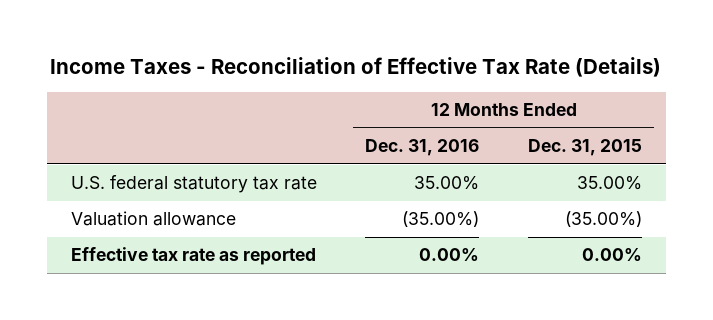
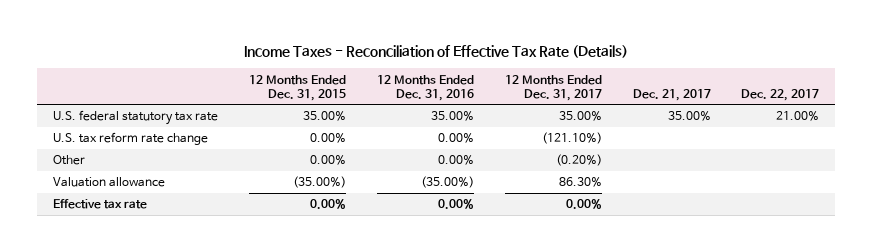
none -> [504,74,602,101] 12 Months Ended Dec. 31, 2017
none -> [632,88,711,101] Dec. 21, 2017
none -> [741,88,820,101] Dec. 22, 2017
none -> [52,132,208,146] U.S. tax reform rate change
none -> [52,155,85,166] Other
[70,247,316,266] Effective tax rate as reported -> [52,199,147,210] Effective tax rate

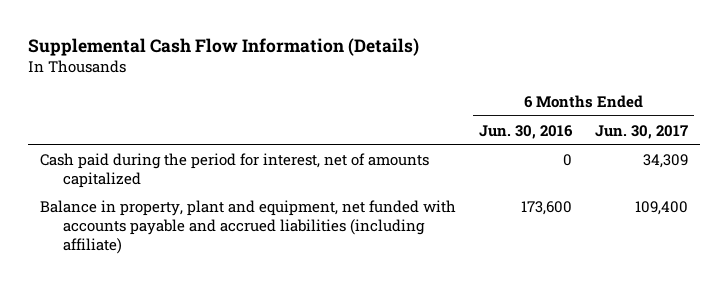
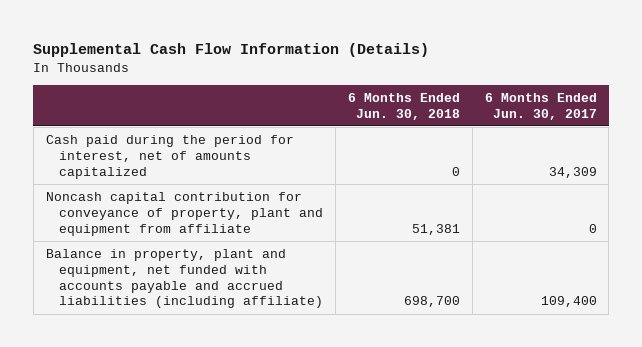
[479,124,574,139] Jun. 30, 2016 -> none
none -> [347,92,460,120] 6 Months Ended Jun. 30, 2018
none -> [45,191,323,236] Noncash capital contribution for conveyance of property, plant and equipment from affiliate

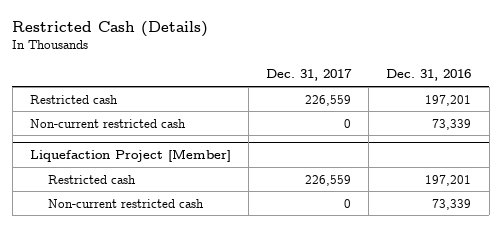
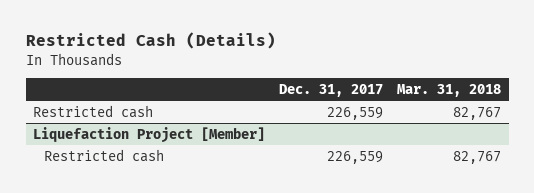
[386,69,472,82] Dec. 31, 2016 -> none
none -> [397,83,502,97] Mar. 31, 2018
[29,118,186,128] Non-current restricted cash -> none
[47,198,204,208] Non-current restricted cash -> none

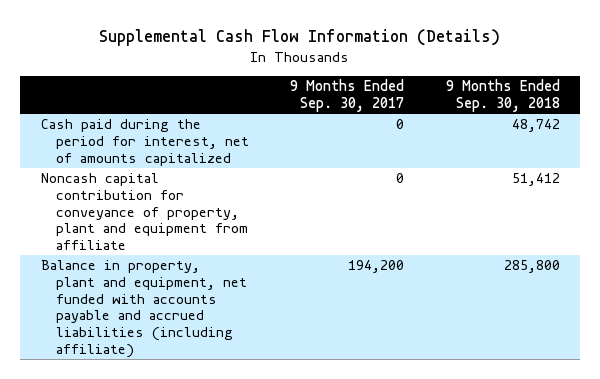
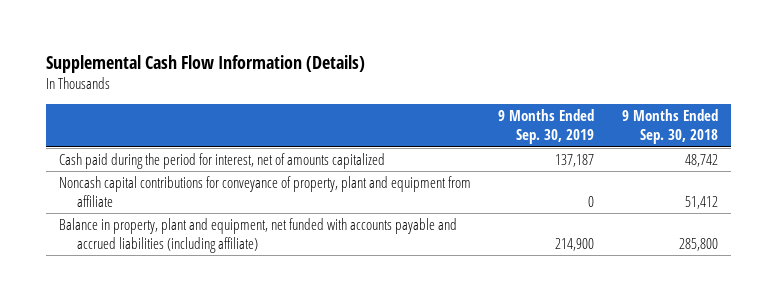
[290,79,405,112] 9 Months Ended Sep. 30, 2017 -> none
none -> [498,109,595,145] 9 Months Ended Sep. 30, 2019
[40,173,249,251] Noncash capital contribution for conveyance of property, plant and equipment from affiliate -> [59,175,472,208] Noncash capital contributions for conveyance of property, plant and equipment from affiliate

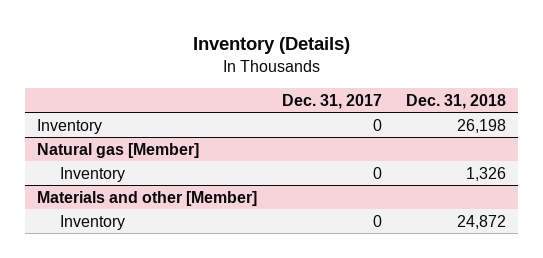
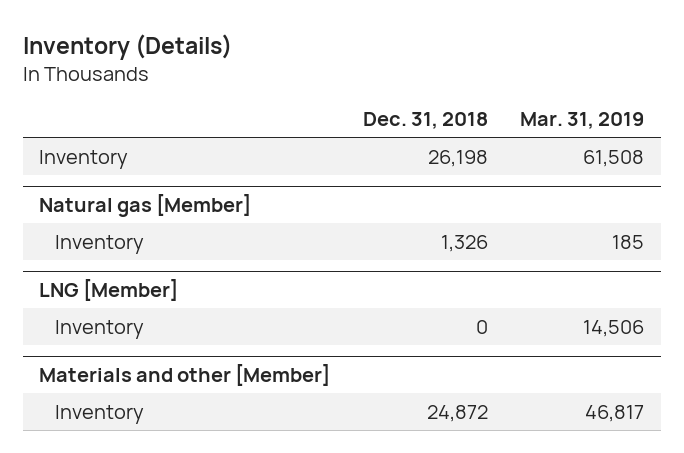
[281,93,382,109] Dec. 31, 2017 -> none
none -> [520,112,645,130] Mar. 31, 2019
none -> [39,279,179,302] LNG [Member]
none -> [55,319,145,339] Inventory

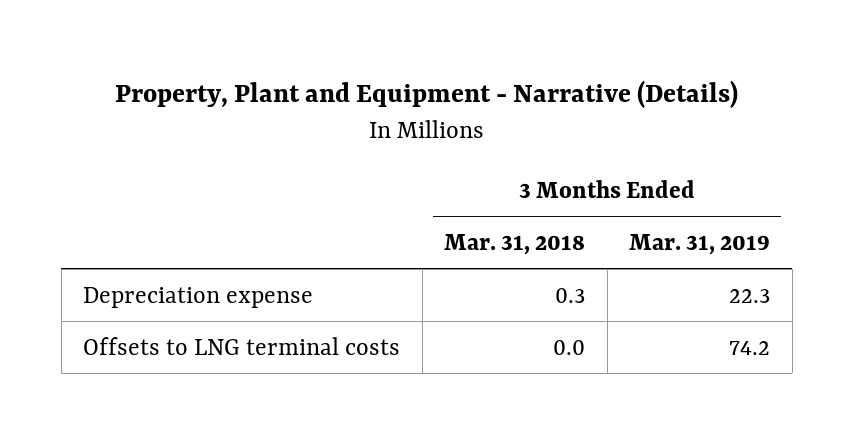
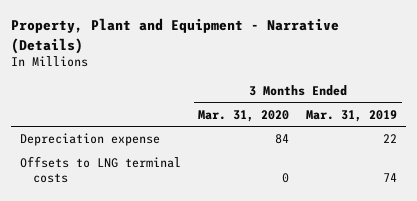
[444,233,586,255] Mar. 31, 2018 -> none
none -> [198,109,290,122] Mar. 31, 2020
[729,288,771,303] 22.3 -> [383,134,398,144] 22
[729,340,771,355] 74.2 -> [383,173,398,183] 74

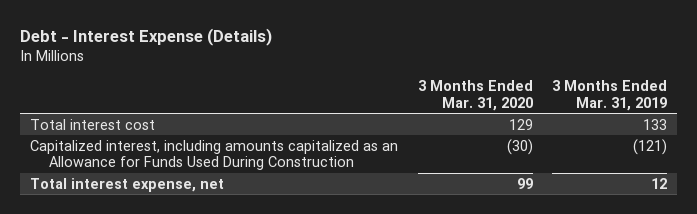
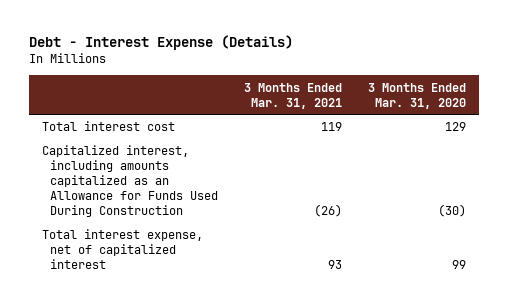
[552,80,668,111] 3 Months Ended Mar. 31, 2019 -> none
none -> [243,82,342,109] 3 Months Ended Mar. 31, 2021
[29,177,224,192] Total interest expense, net -> [41,229,203,270] Total interest expense, net of capitalized interest

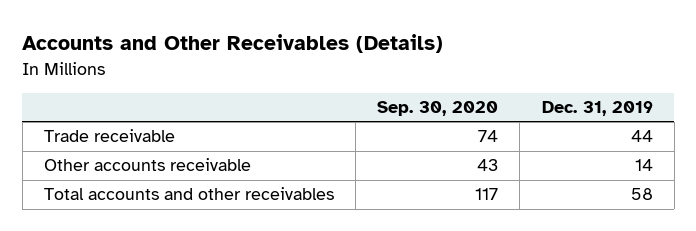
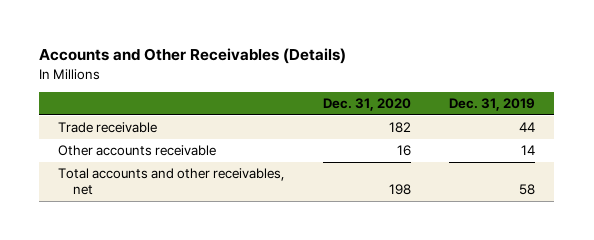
[377,101,499,117] Sep. 30, 2020 -> none
none -> [322,98,411,112] Dec. 31, 2020
[43,187,334,201] Total accounts and other receivables -> [58,168,285,196] Total accounts and other receivables, net

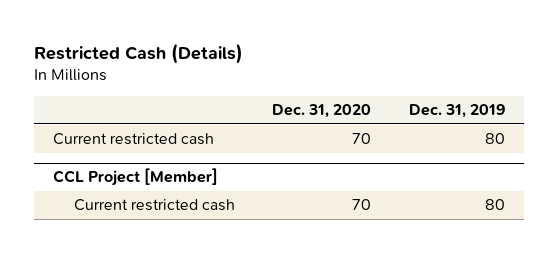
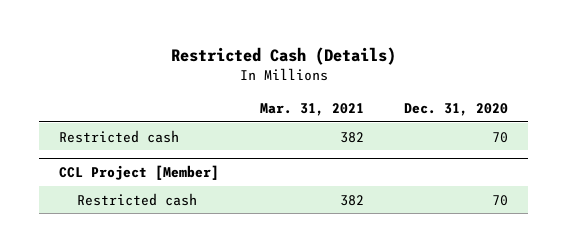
[408,104,505,119] Dec. 31, 2019 -> none
none -> [259,103,364,117] Mar. 31, 2021
[52,133,214,146] Current restricted cash -> [59,129,180,143] Restricted cash
[73,199,235,212] Current restricted cash -> [76,192,197,206] Restricted cash

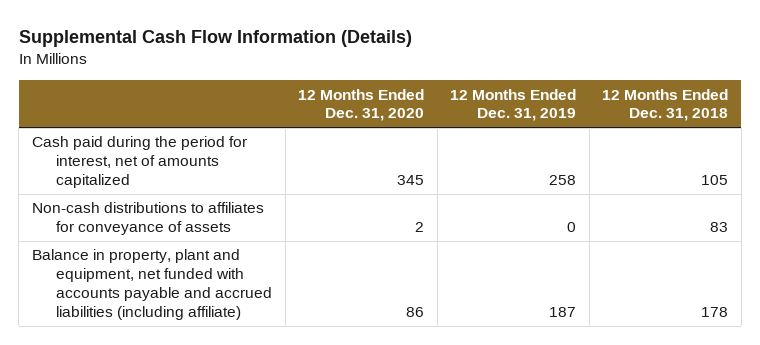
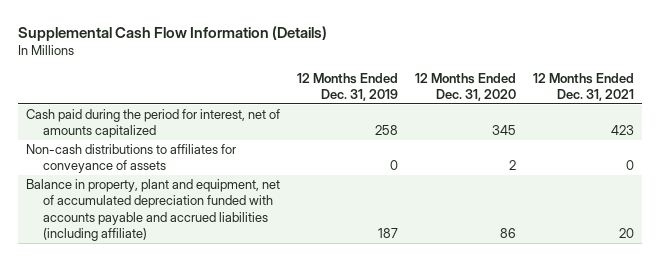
[602,88,729,122] 12 Months Ended Dec. 31, 2018 -> none
none -> [532,72,634,101] 12 Months Ended Dec. 31, 2021
[31,249,272,321] Balance in property, plant and equipment, net funded with accounts payable and accrued liabilities (including affiliate) -> [25,179,280,241] Balance in property, plant and equipment, net of accumulated depreciation funded with accounts payable and accrued liabilities (including affiliate)

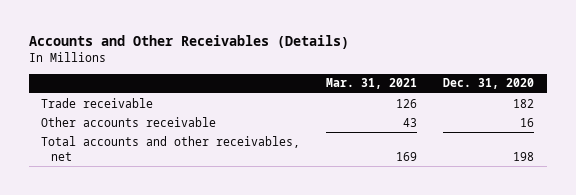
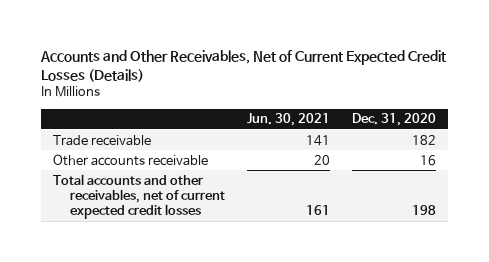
[28,35,349,50] Accounts and Other Receivables (Details) -> [40,49,447,82] Accounts and Other Receivables, Net of Current Expected Credit Losses (Details)
[326,78,418,90] Mar. 31, 2021 -> none
none -> [247,113,331,127] Jun. 30, 2021
[41,135,301,161] Total accounts and other receivables, net -> [52,173,225,220] Total accounts and other receivables, net of current expected credit losses

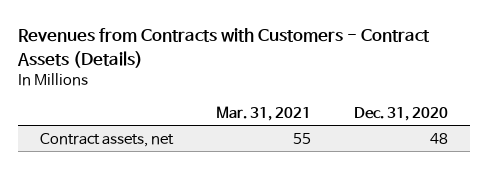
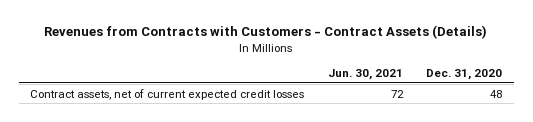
[215,105,311,121] Mar. 31, 2021 -> none
none -> [327,69,403,81] Jun. 30, 2021
[39,133,174,148] Contract assets, net -> [30,88,305,100] Contract assets, net of current expected credit losses

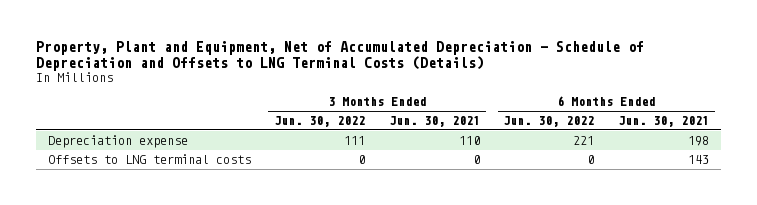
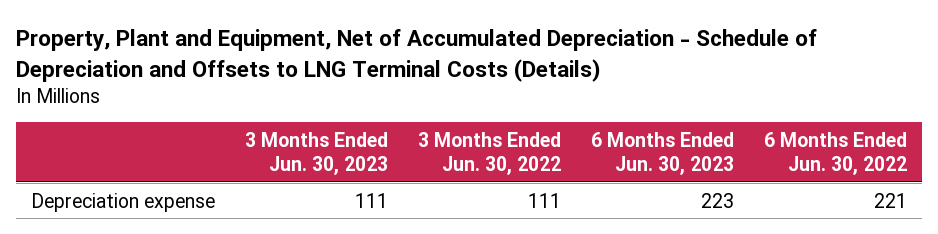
[388,116,480,128] Jun. 30, 2021 -> none
[618,116,710,128] Jun. 30, 2021 -> none
none -> [245,131,389,176] 3 Months Ended Jun. 30, 2023
none -> [591,131,735,176] 6 Months Ended Jun. 30, 2023
[47,154,251,165] Offsets to LNG terminal costs -> none

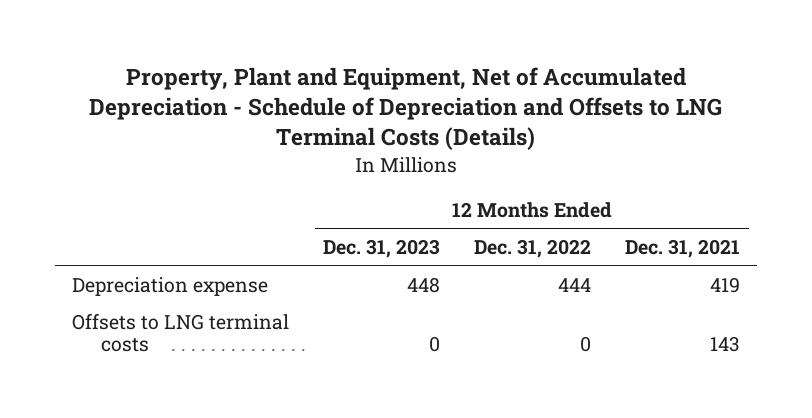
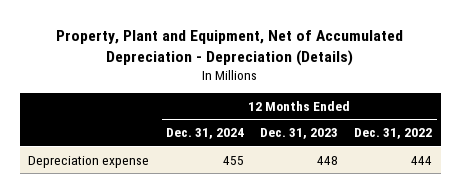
[89,67,723,151] Property, Plant and Equipment, Net of Accumulated Depreciation - Schedule of Depreciation and Offsets to LNG Terminal Costs (Details) -> [56,29,404,66] Property, Plant and Equipment, Net of Accumulated Depreciation - Depreciation (Details)
[625,238,741,258] Dec. 31, 2021 -> none
none -> [165,128,244,140] Dec. 31, 2024
[72,312,290,353] Offsets to LNG terminal costs -> none

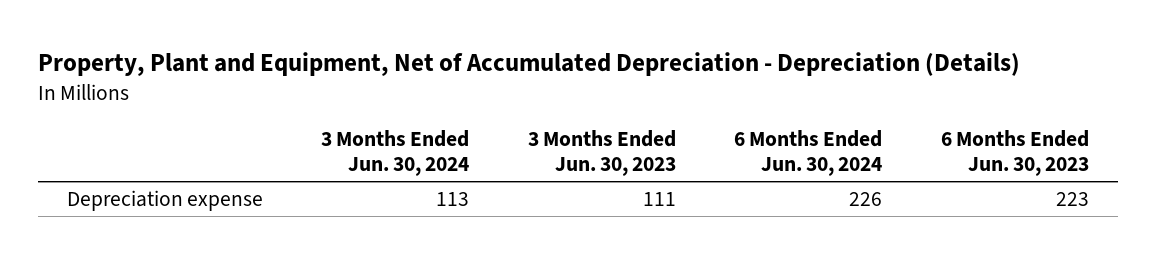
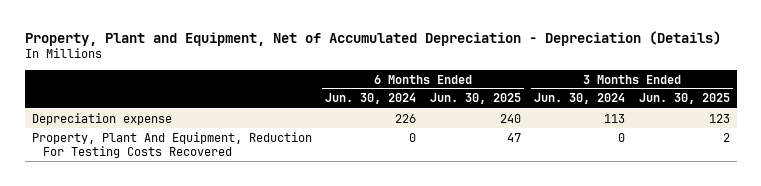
[527,130,676,177] 3 Months Ended Jun. 30, 2023 -> none
[940,130,1089,177] 6 Months Ended Jun. 30, 2023 -> none
none -> [429,93,521,105] Jun. 30, 2025
none -> [638,93,730,105] Jun. 30, 2025
none -> [31,131,312,159] Property, Plant And Equipment, Reduction For Testing Costs Recovered

